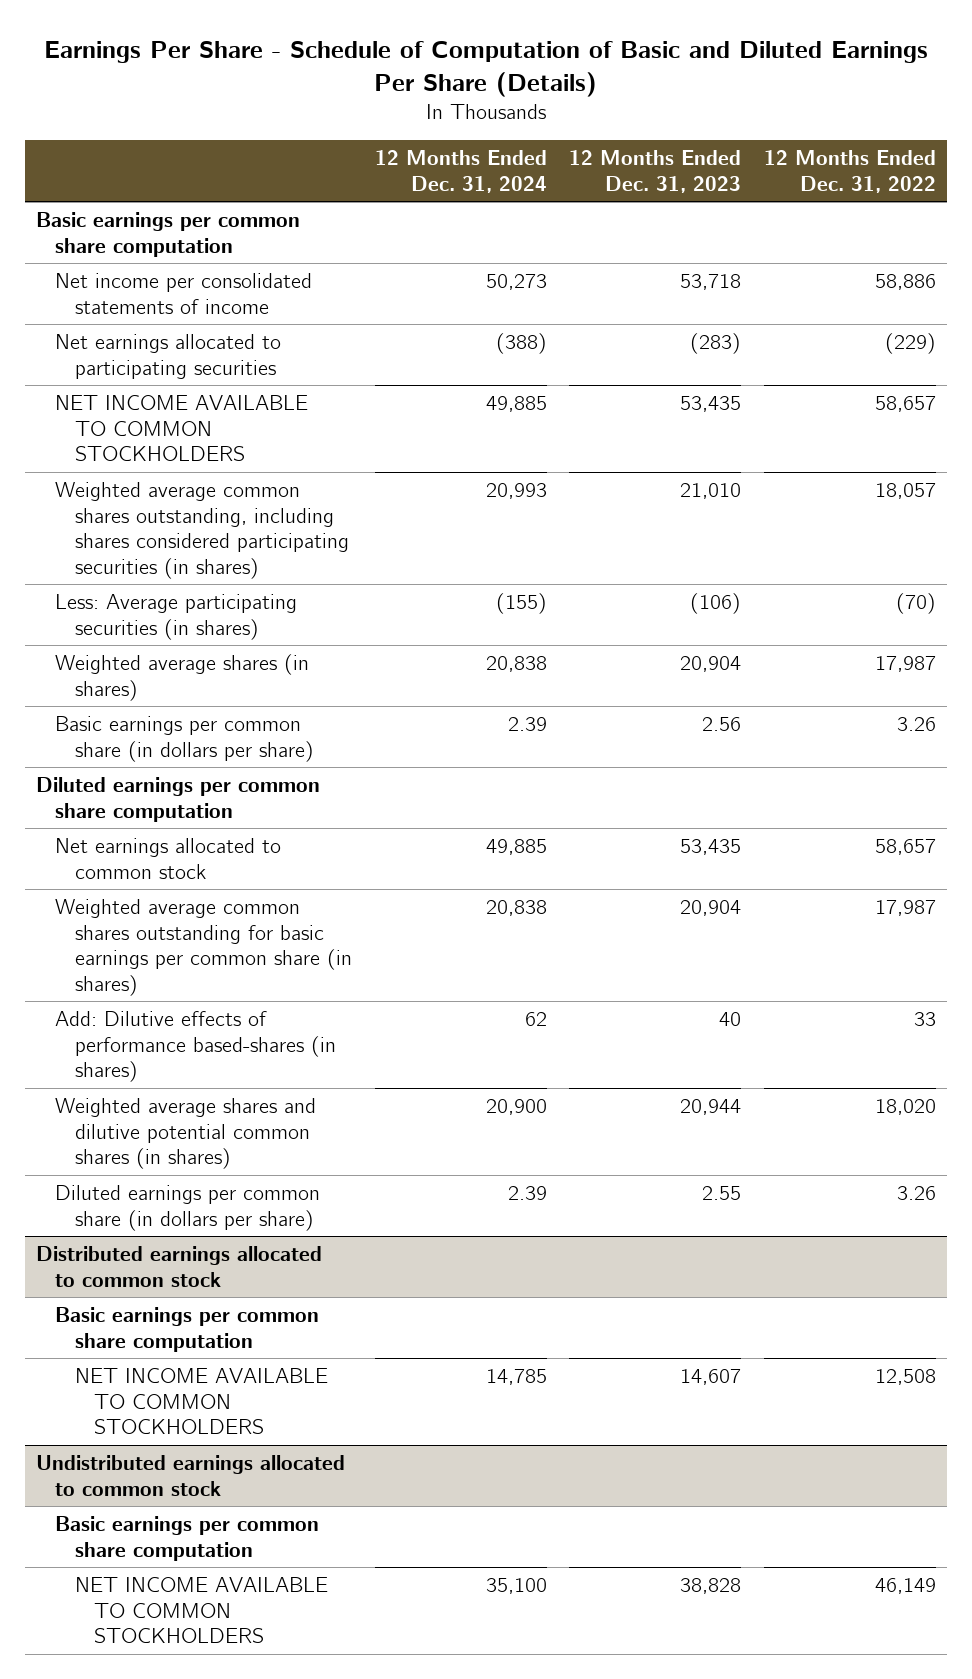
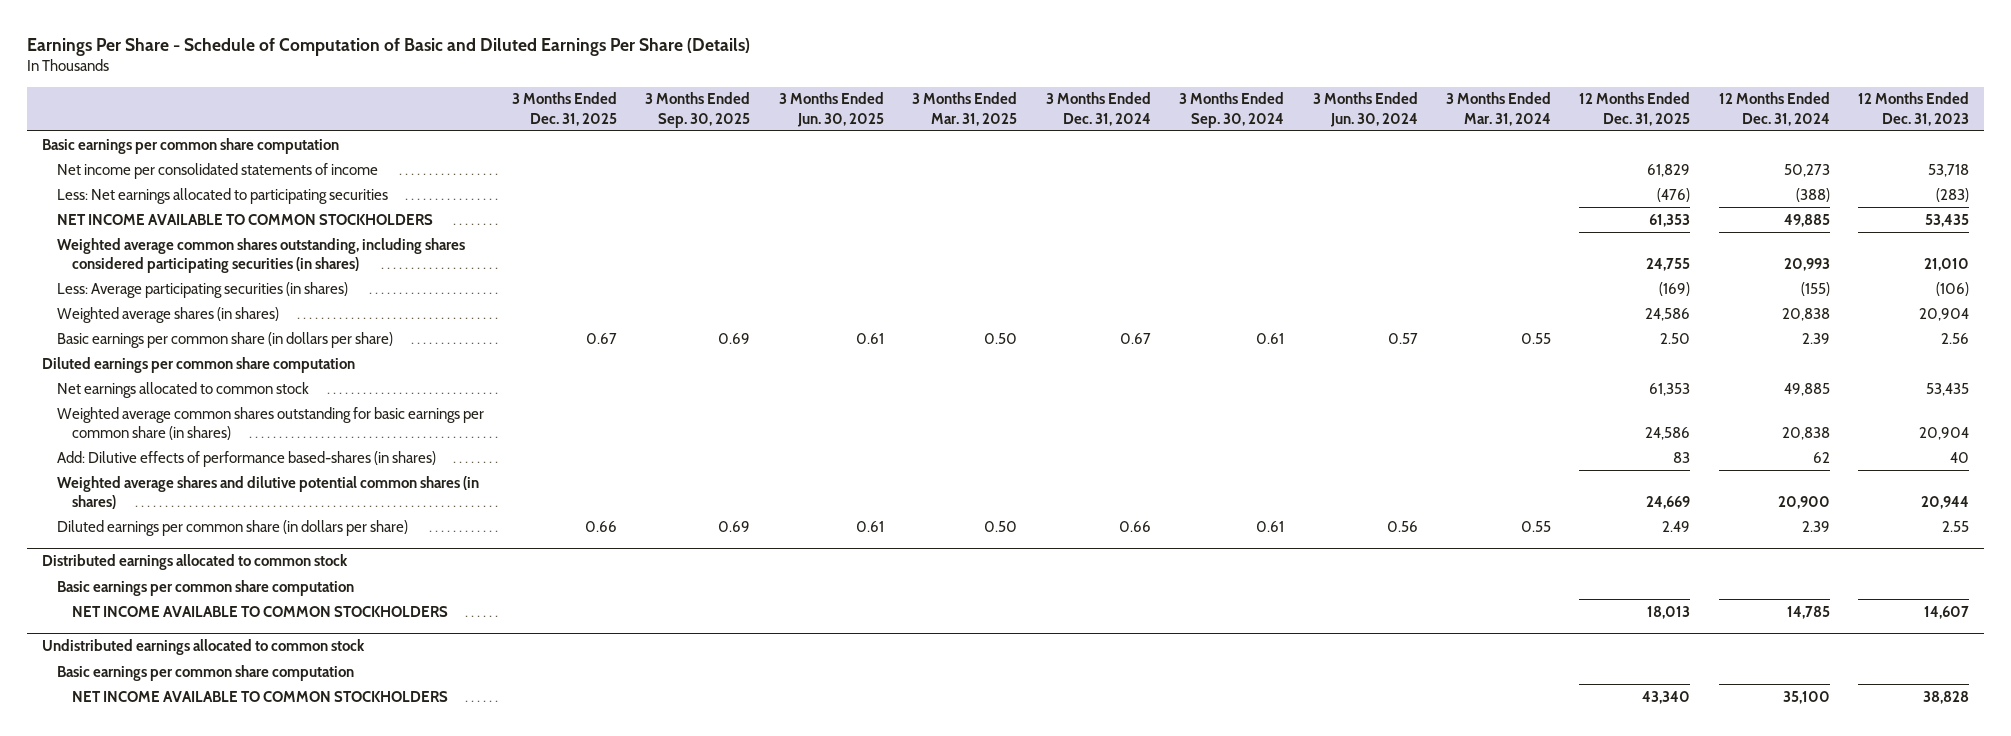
[763,150,936,193] 12 Months Ended Dec. 31, 2022 -> none
none -> [512,92,618,126] 3 Months Ended Dec. 31, 2025
none -> [645,92,751,128] 3 Months Ended Sep. 30, 2025
none -> [778,92,884,127] 3 Months Ended Jun. 30, 2025
none -> [912,92,1018,126] 3 Months Ended Mar. 31, 2025
none -> [1045,92,1151,126] 3 Months Ended Dec. 31, 2024
none -> [1179,92,1285,128] 3 Months Ended Sep. 30, 2024
none -> [1312,92,1418,127] 3 Months Ended Jun. 30, 2024
none -> [1446,92,1552,126] 3 Months Ended Mar. 31, 2024
none -> [1579,92,1691,126] 12 Months Ended Dec. 31, 2025
[55,334,282,379] Net earnings allocated to participating securities -> [56,187,388,204] Less: Net earnings allocated to participating securities

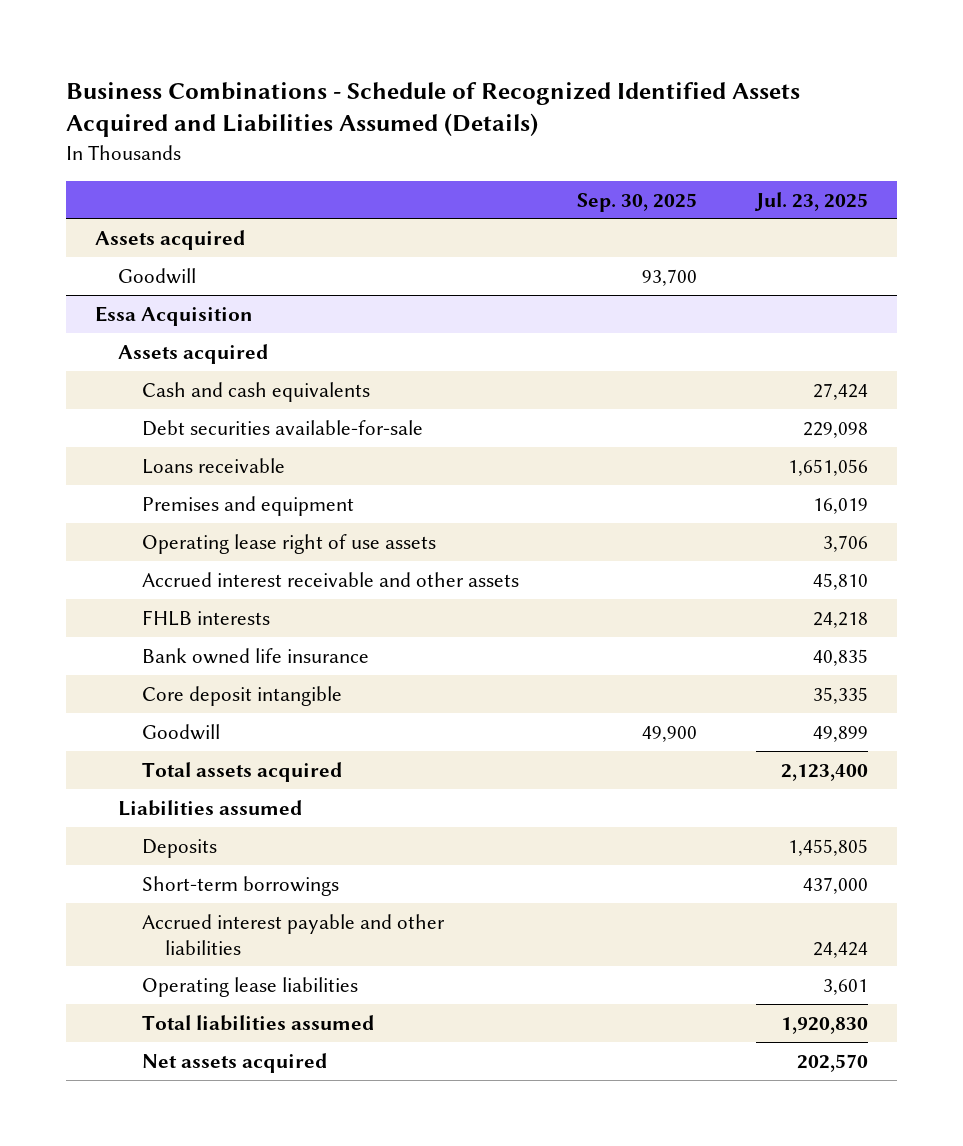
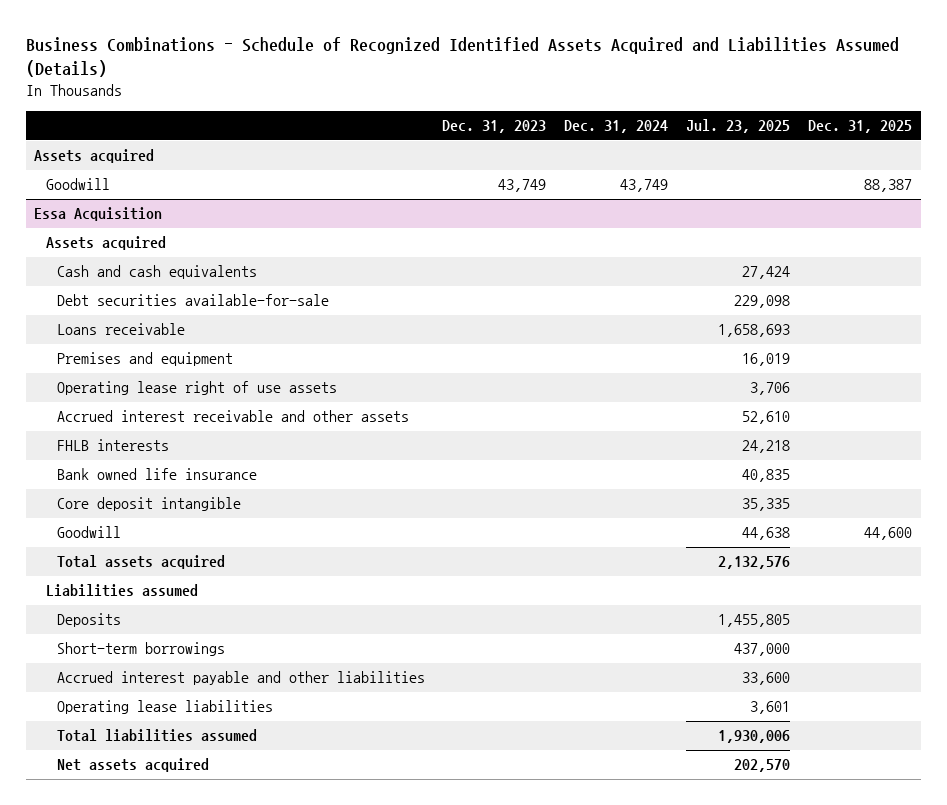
[577,192,698,212] Sep. 30, 2025 -> none
none -> [442,120,547,134] Dec. 31, 2023
none -> [564,120,669,134] Dec. 31, 2024
none -> [808,120,913,134] Dec. 31, 2025
[788,458,869,476] 1,651,056 -> [718,324,791,338] 1,658,693
[813,572,869,590] 45,810 -> [742,411,791,425] 52,610
[813,725,869,742] 49,899 -> [742,527,791,541] 44,638
[781,763,869,781] 2,123,400 -> [718,556,791,570] 2,132,576
[813,941,869,958] 24,424 -> [742,672,791,686] 33,600
[781,1016,869,1034] 1,920,830 -> [718,730,791,744] 1,930,006

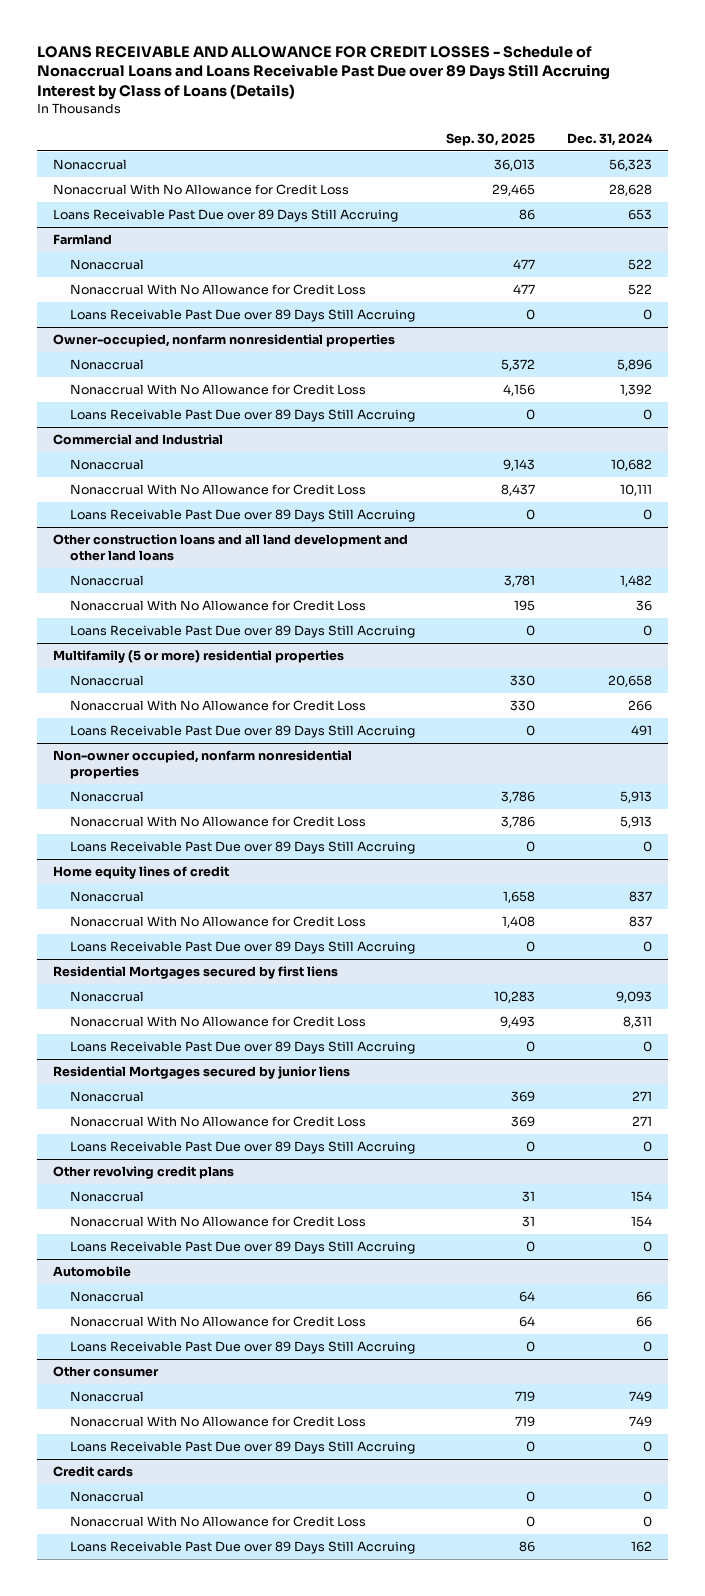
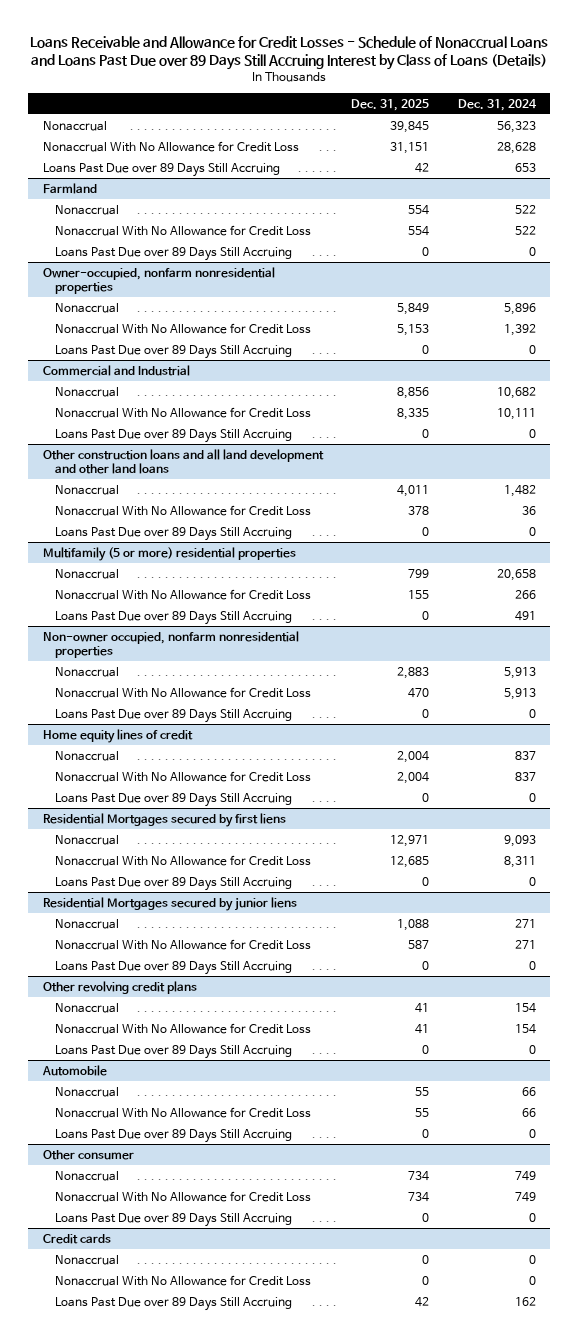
[37,45,611,100] LOANS RECEIVABLE AND ALLOWANCE FOR CREDIT LOSSES - Schedule of Nonaccrual Loans and Loans Receivable Past Due over 89 Days Still Accruing Interest by Class of Loans (Details) -> [30,35,549,71] Loans Receivable and Allowance for Credit Losses - Schedule of Nonaccrual Loans and Loans Past Due over 89 Days Still Accruing Interest by Class of Loans (Details)
[446,132,536,146] Sep. 30, 2025 -> none
none -> [351,98,430,111] Dec. 31, 2025
[53,209,399,223] Loans Receivable Past Due over 89 Days Still Accruing -> [42,162,280,177] Loans Past Due over 89 Days Still Accruing
[69,309,415,323] Loans Receivable Past Due over 89 Days Still Accruing -> [55,246,293,261] Loans Past Due over 89 Days Still Accruing
[69,409,415,423] Loans Receivable Past Due over 89 Days Still Accruing -> [55,344,293,359] Loans Past Due over 89 Days Still Accruing
[69,509,415,523] Loans Receivable Past Due over 89 Days Still Accruing -> [55,428,293,443] Loans Past Due over 89 Days Still Accruing
[69,625,415,639] Loans Receivable Past Due over 89 Days Still Accruing -> [55,526,293,541] Loans Past Due over 89 Days Still Accruing
[69,725,415,739] Loans Receivable Past Due over 89 Days Still Accruing -> [55,610,293,625] Loans Past Due over 89 Days Still Accruing
[69,841,415,855] Loans Receivable Past Due over 89 Days Still Accruing -> [55,708,293,723] Loans Past Due over 89 Days Still Accruing
[69,941,415,955] Loans Receivable Past Due over 89 Days Still Accruing -> [55,792,293,807] Loans Past Due over 89 Days Still Accruing
[69,1041,415,1055] Loans Receivable Past Due over 89 Days Still Accruing -> [55,876,293,891] Loans Past Due over 89 Days Still Accruing
[69,1141,415,1155] Loans Receivable Past Due over 89 Days Still Accruing -> [55,960,293,975] Loans Past Due over 89 Days Still Accruing
[69,1241,415,1255] Loans Receivable Past Due over 89 Days Still Accruing -> [55,1044,293,1059] Loans Past Due over 89 Days Still Accruing
[69,1341,415,1355] Loans Receivable Past Due over 89 Days Still Accruing -> [55,1128,293,1143] Loans Past Due over 89 Days Still Accruing
[69,1441,415,1455] Loans Receivable Past Due over 89 Days Still Accruing -> [55,1212,293,1227] Loans Past Due over 89 Days Still Accruing
[69,1541,415,1555] Loans Receivable Past Due over 89 Days Still Accruing -> [55,1296,293,1311] Loans Past Due over 89 Days Still Accruing

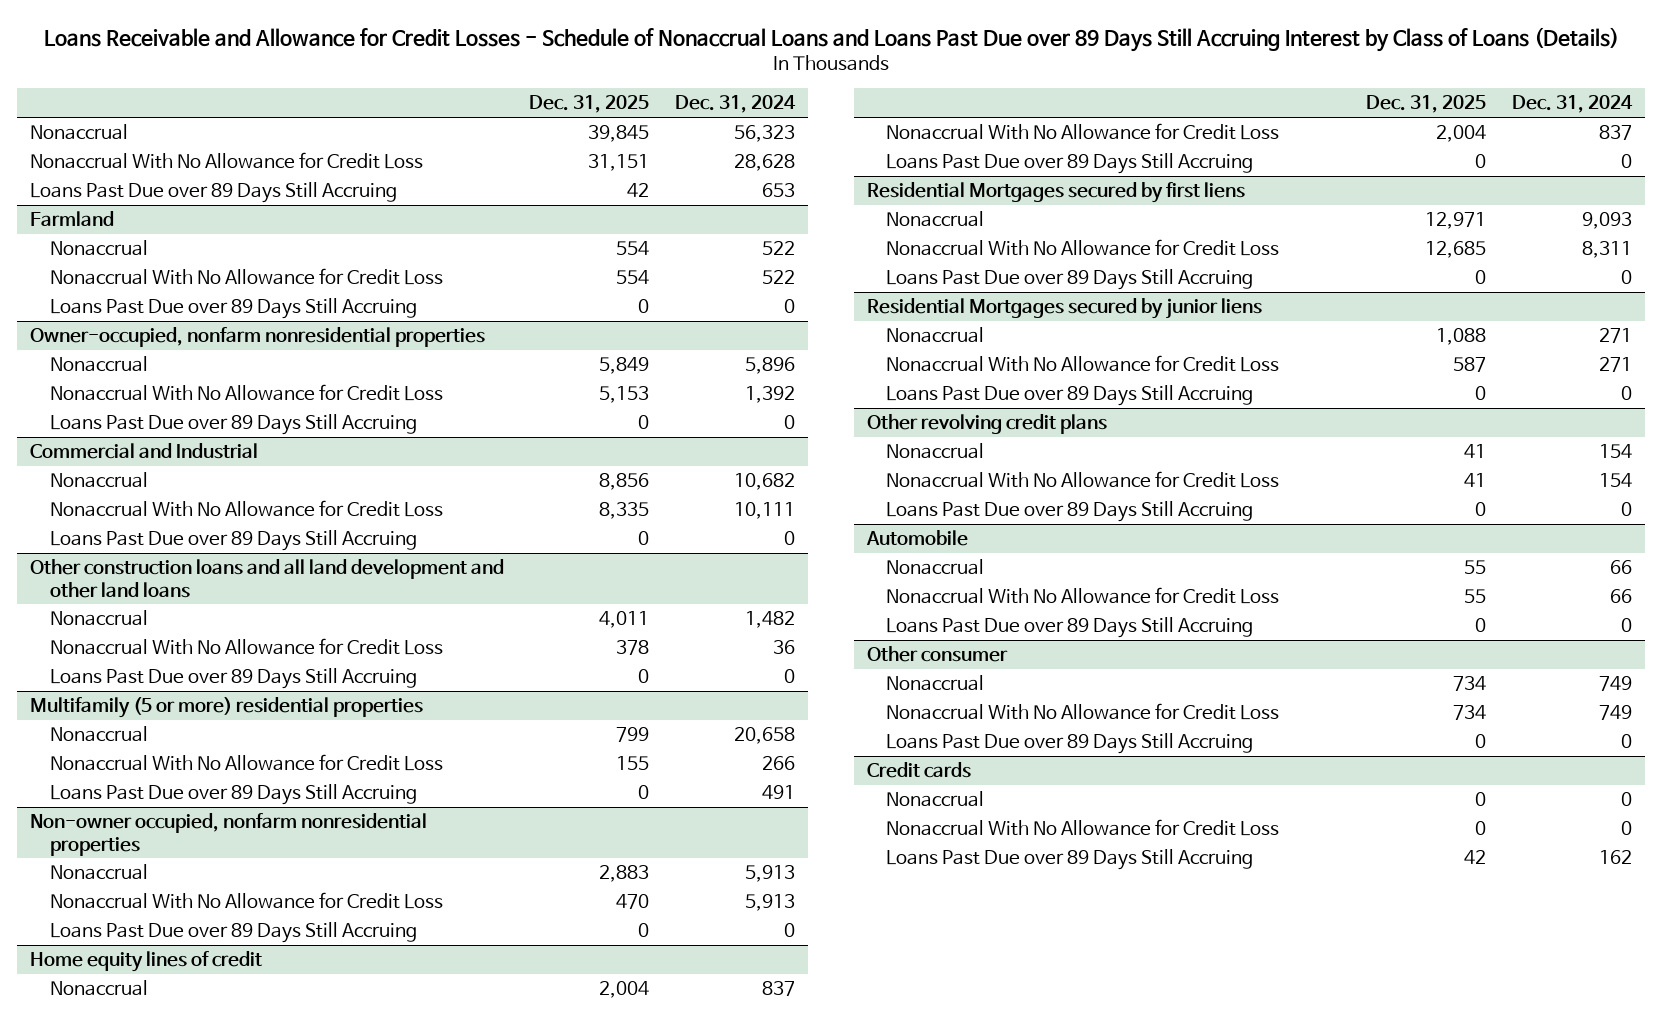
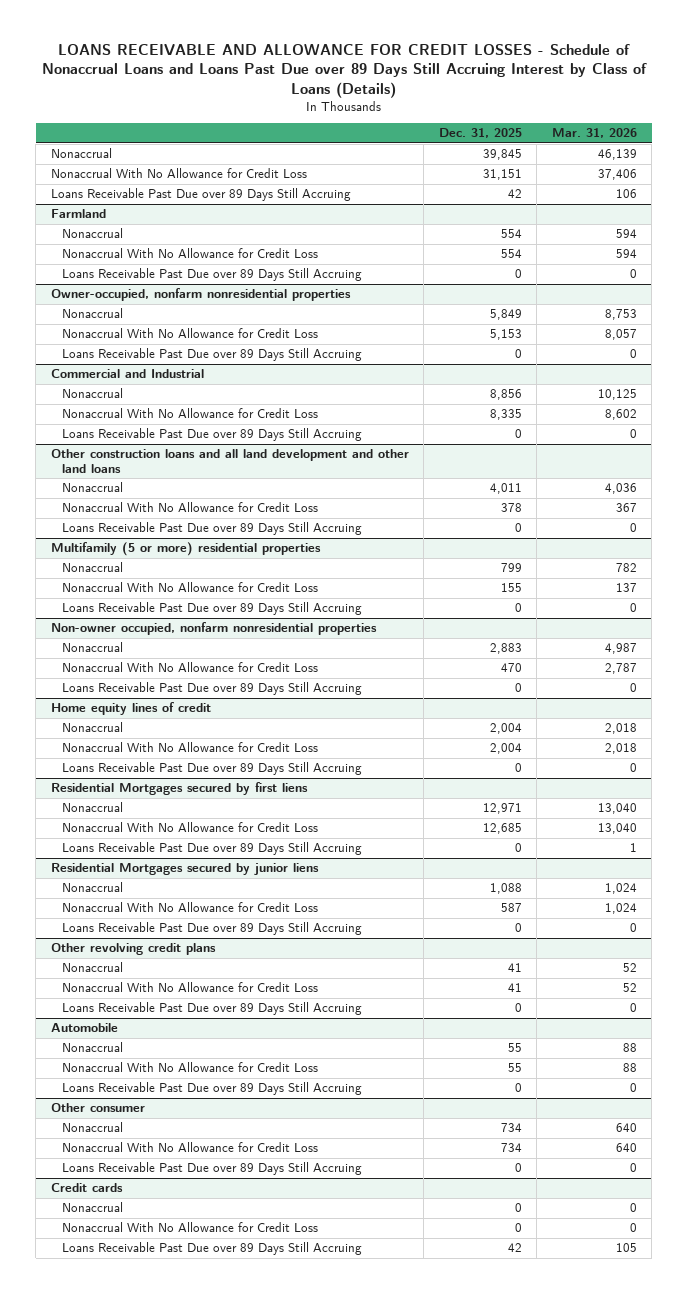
[43,27,1619,53] Loans Receivable and Allowance for Credit Losses - Schedule of Nonaccrual Loans and Loans Past Due over 89 Days Still Accruing Interest by Class of Loans (Details) -> [41,43,647,98] LOANS RECEIVABLE AND ALLOWANCE FOR CREDIT LOSSES - Schedule of Nonaccrual Loans and Loans Past Due over 89 Days Still Accruing Interest by Class of Loans (Details)
[675,95,797,114] Dec. 31, 2024 -> none
none -> [551,128,637,139] Mar. 31, 2026
[29,181,397,203] Loans Past Due over 89 Days Still Accruing -> [50,188,351,202] Loans Receivable Past Due over 89 Days Still Accruing
[49,297,417,319] Loans Past Due over 89 Days Still Accruing -> [62,268,363,282] Loans Receivable Past Due over 89 Days Still Accruing
[49,413,417,435] Loans Past Due over 89 Days Still Accruing -> [62,348,363,362] Loans Receivable Past Due over 89 Days Still Accruing
[49,529,417,551] Loans Past Due over 89 Days Still Accruing -> [62,428,363,442] Loans Receivable Past Due over 89 Days Still Accruing
[49,667,417,689] Loans Past Due over 89 Days Still Accruing -> [62,522,363,536] Loans Receivable Past Due over 89 Days Still Accruing
[49,783,417,805] Loans Past Due over 89 Days Still Accruing -> [62,602,363,616] Loans Receivable Past Due over 89 Days Still Accruing
[49,921,417,943] Loans Past Due over 89 Days Still Accruing -> [62,682,363,696] Loans Receivable Past Due over 89 Days Still Accruing
[886,152,1254,174] Loans Past Due over 89 Days Still Accruing -> [62,762,363,776] Loans Receivable Past Due over 89 Days Still Accruing
[886,268,1254,290] Loans Past Due over 89 Days Still Accruing -> [62,842,363,856] Loans Receivable Past Due over 89 Days Still Accruing
[886,384,1254,406] Loans Past Due over 89 Days Still Accruing -> [62,922,363,936] Loans Receivable Past Due over 89 Days Still Accruing
[886,500,1254,522] Loans Past Due over 89 Days Still Accruing -> [62,1002,363,1016] Loans Receivable Past Due over 89 Days Still Accruing
[886,616,1254,638] Loans Past Due over 89 Days Still Accruing -> [62,1082,363,1096] Loans Receivable Past Due over 89 Days Still Accruing
[886,732,1254,754] Loans Past Due over 89 Days Still Accruing -> [62,1162,363,1176] Loans Receivable Past Due over 89 Days Still Accruing
[886,848,1254,870] Loans Past Due over 89 Days Still Accruing -> [62,1242,363,1256] Loans Receivable Past Due over 89 Days Still Accruing

